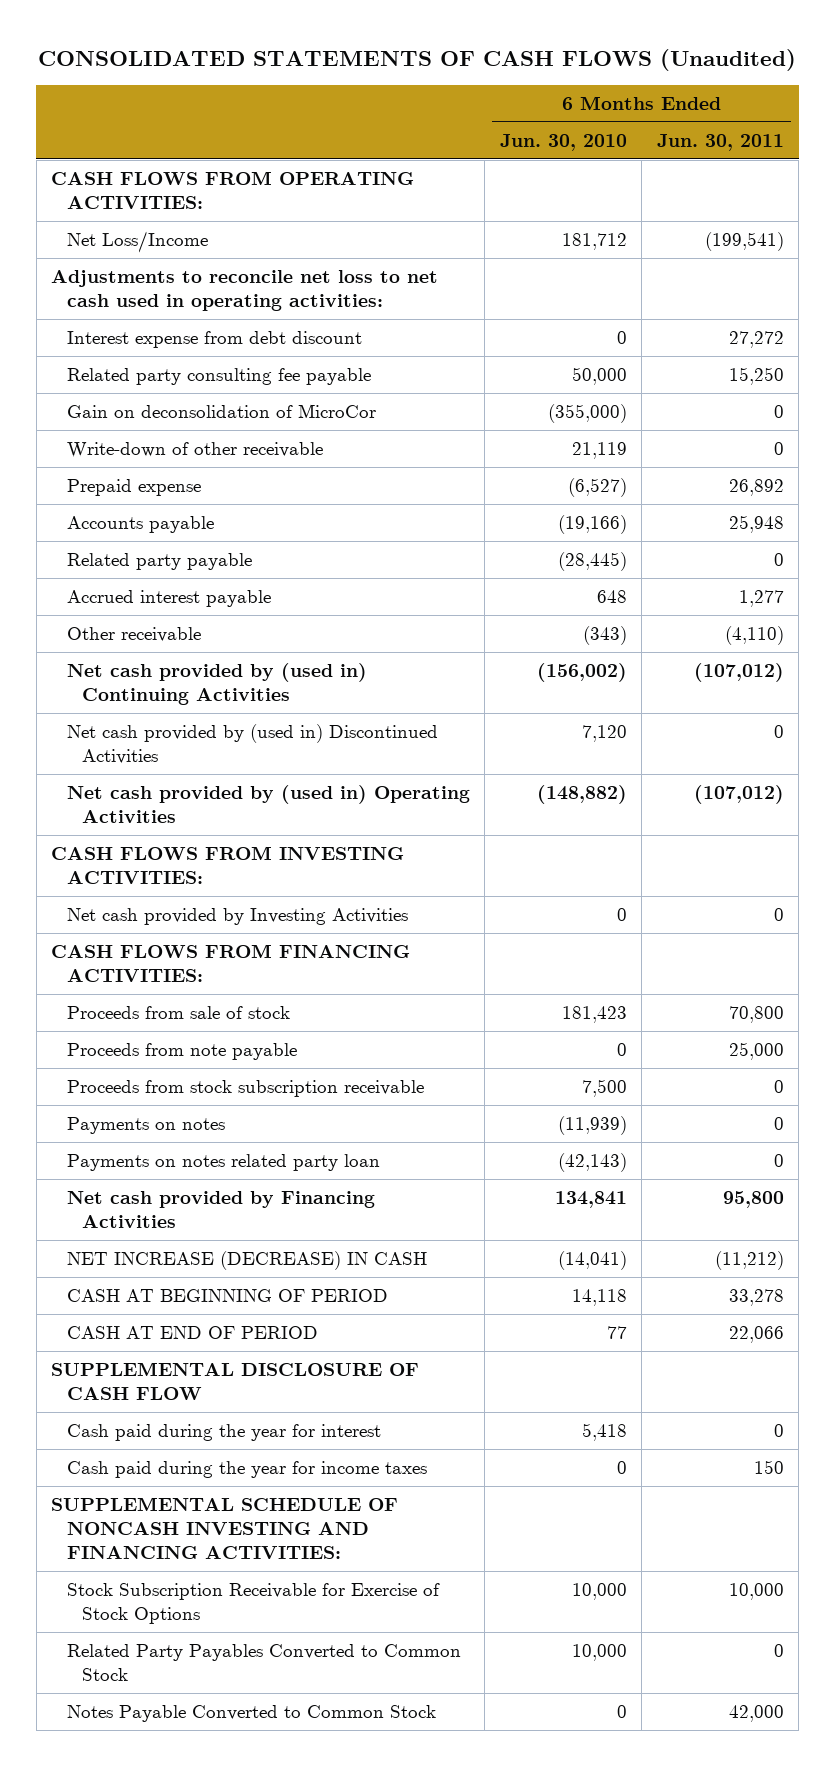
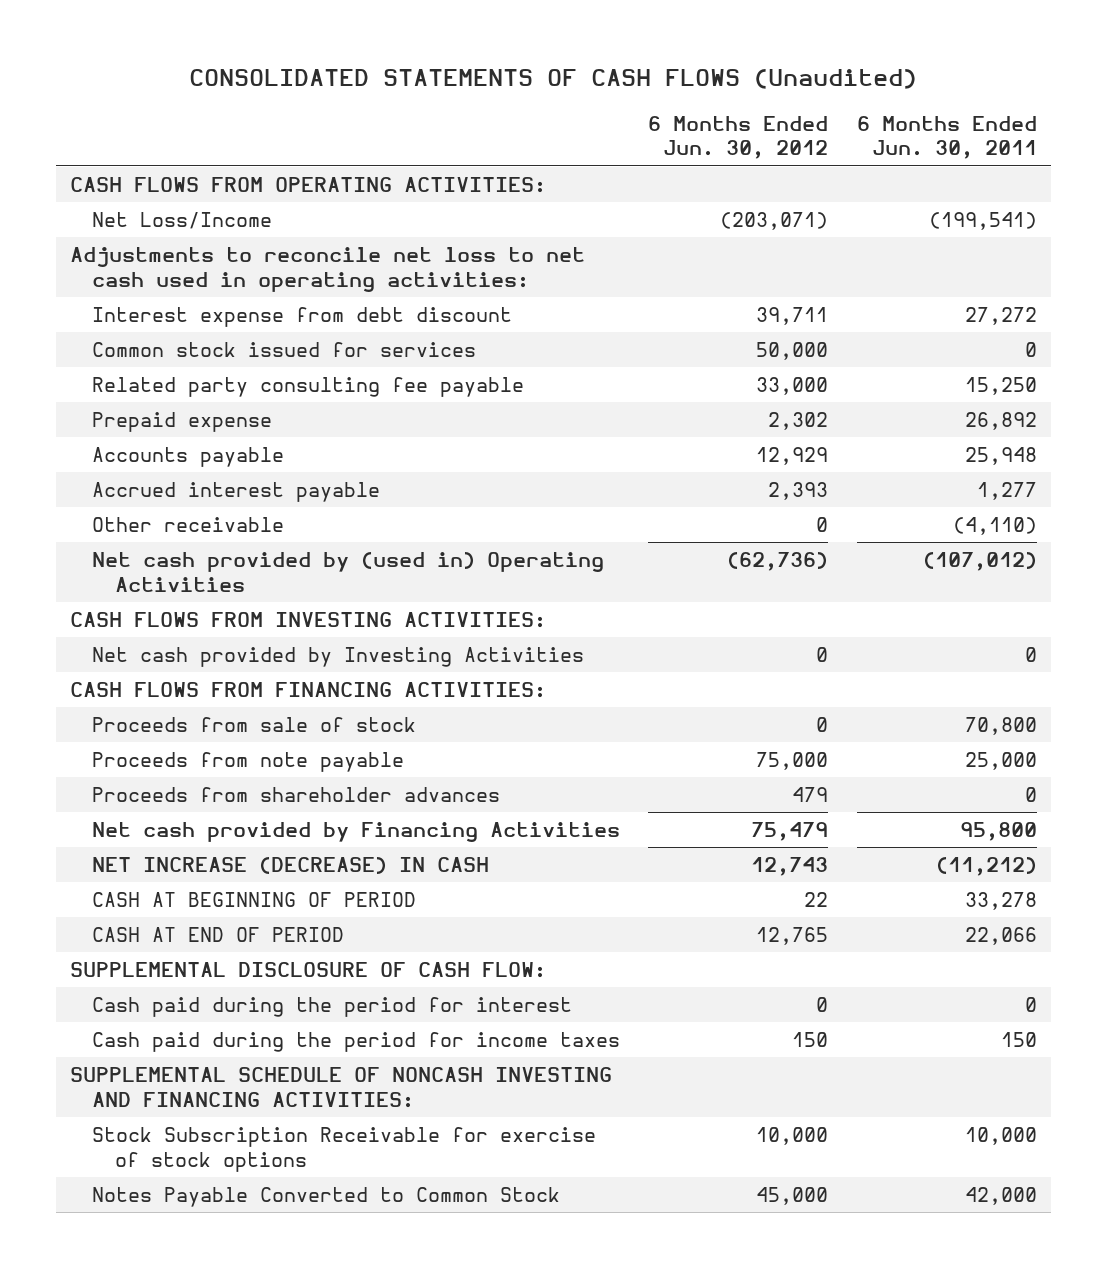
[499,134,627,152] Jun. 30, 2010 -> none
none -> [648,115,829,160] 6 Months Ended Jun. 30, 2012
none -> [92,342,477,358] Common stock issued for services
[66,404,376,419] Gain on deconsolidation of MicroCor -> none
[66,442,323,459] Write-down of other receivable -> none
[66,553,252,571] Related party payable -> none
[66,663,367,706] Net cash provided by (used in) Continuing Activities -> none
[66,724,438,765] Net cash provided by (used in) Discontinued Activities -> none
[66,1080,424,1098] Proceeds from stock subscription receivable -> none
[66,1117,225,1135] Payments on notes -> none
[66,1154,380,1172] Payments on notes related party loan -> none
none -> [92,787,501,803] Proceeds from shareholder advances
[51,1362,420,1401] SUPPLEMENTAL DISCLOSURE OF CASH FLOW -> [69,962,546,979] SUPPLEMENTAL DISCLOSURE OF CASH FLOW:
[66,1424,381,1442] Cash paid during the year for interest -> [92,997,573,1018] Cash paid during the period for interest
[66,1461,427,1479] Cash paid during the year for income taxes -> [92,1032,621,1053] Cash paid during the period for income taxes
[66,1644,461,1682] Related Party Payables Converted to Common Stock -> none
[66,1583,440,1625] Stock Subscription Receivable for Exercise of Stock Options -> [92,1127,597,1172] Stock Subscription Receivable for exercise of stock options

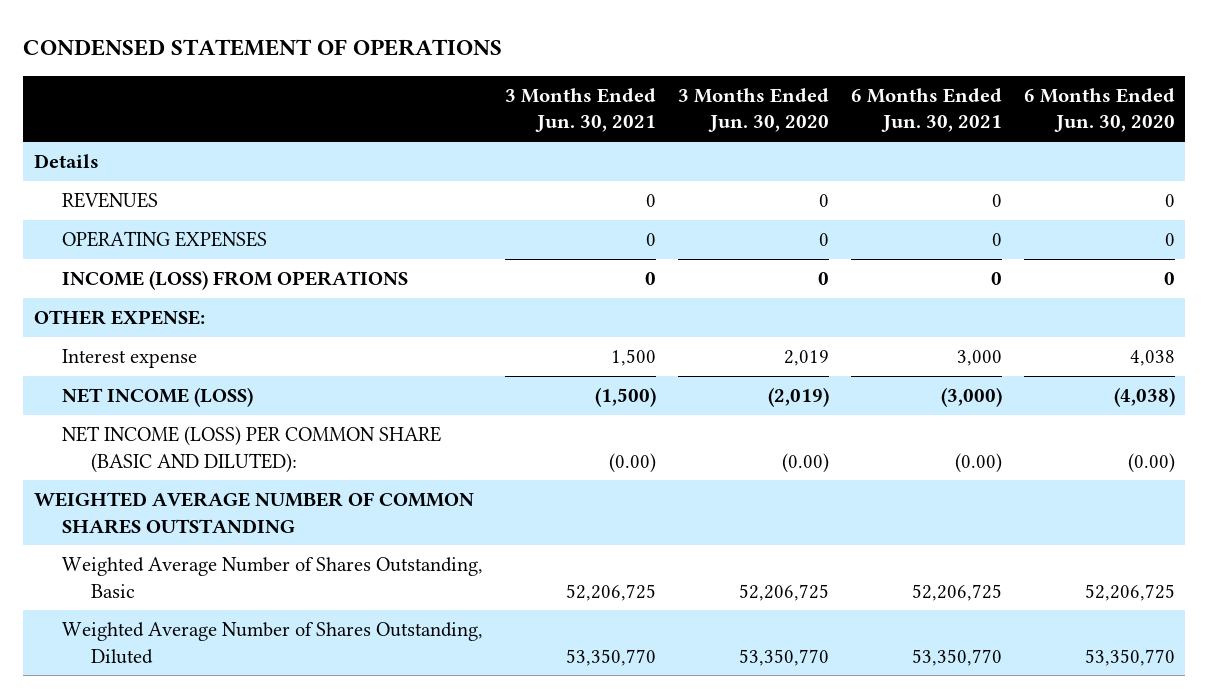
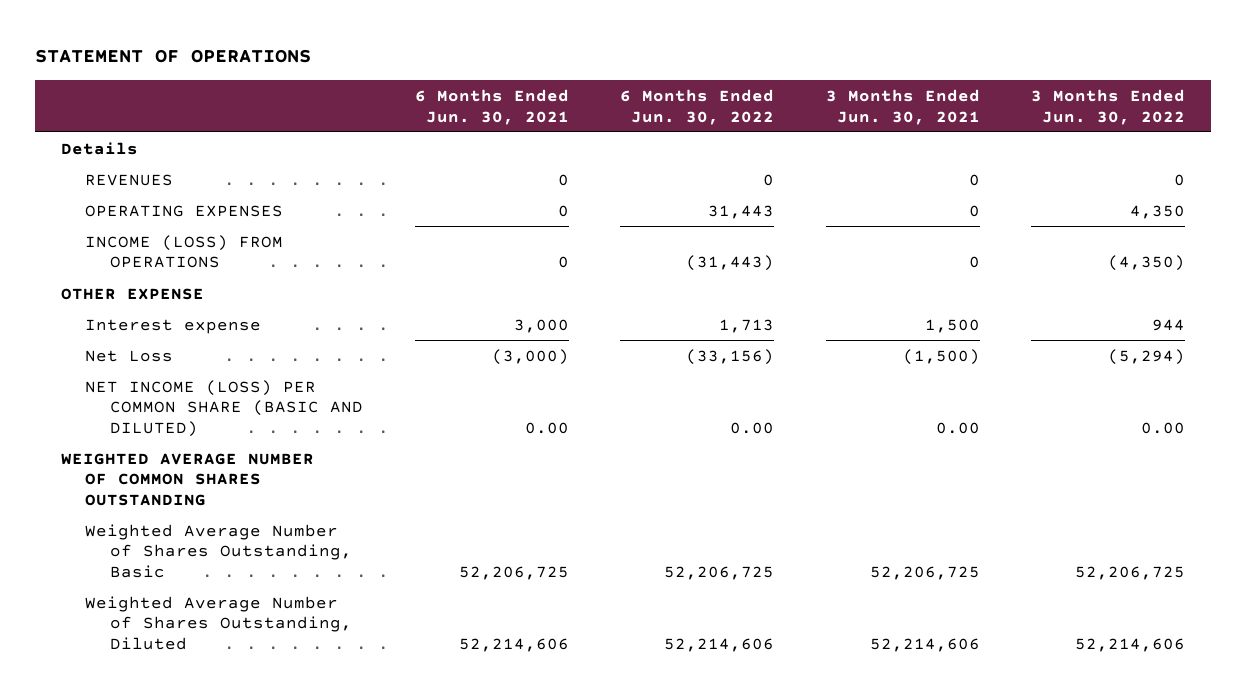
[23,39,503,57] CONDENSED STATEMENT OF OPERATIONS -> [35,49,312,64] STATEMENT OF OPERATIONS
[677,88,829,133] 3 Months Ended Jun. 30, 2020 -> none
[1023,88,1175,133] 6 Months Ended Jun. 30, 2020 -> none
none -> [620,88,775,125] 6 Months Ended Jun. 30, 2022
none -> [1031,88,1186,125] 3 Months Ended Jun. 30, 2022
[34,310,206,326] OTHER EXPENSE: -> [60,287,204,300] OTHER EXPENSE
[62,387,254,408] NET INCOME (LOSS) -> [85,349,174,362] Net Loss
[62,426,442,473] NET INCOME (LOSS) PER COMMON SHARE (BASIC AND DILUTED): -> [85,379,363,438] NET INCOME (LOSS) PER COMMON SHARE (BASIC AND DILUTED)
[609,452,657,473] (0.00) -> [935,422,980,435] 0.00
[954,452,1002,473] (0.00) -> [524,422,569,435] 0.00
[566,648,657,666] 53,350,770 -> [869,638,980,653] 52,214,606
[911,648,1002,666] 53,350,770 -> [458,638,569,653] 52,214,606

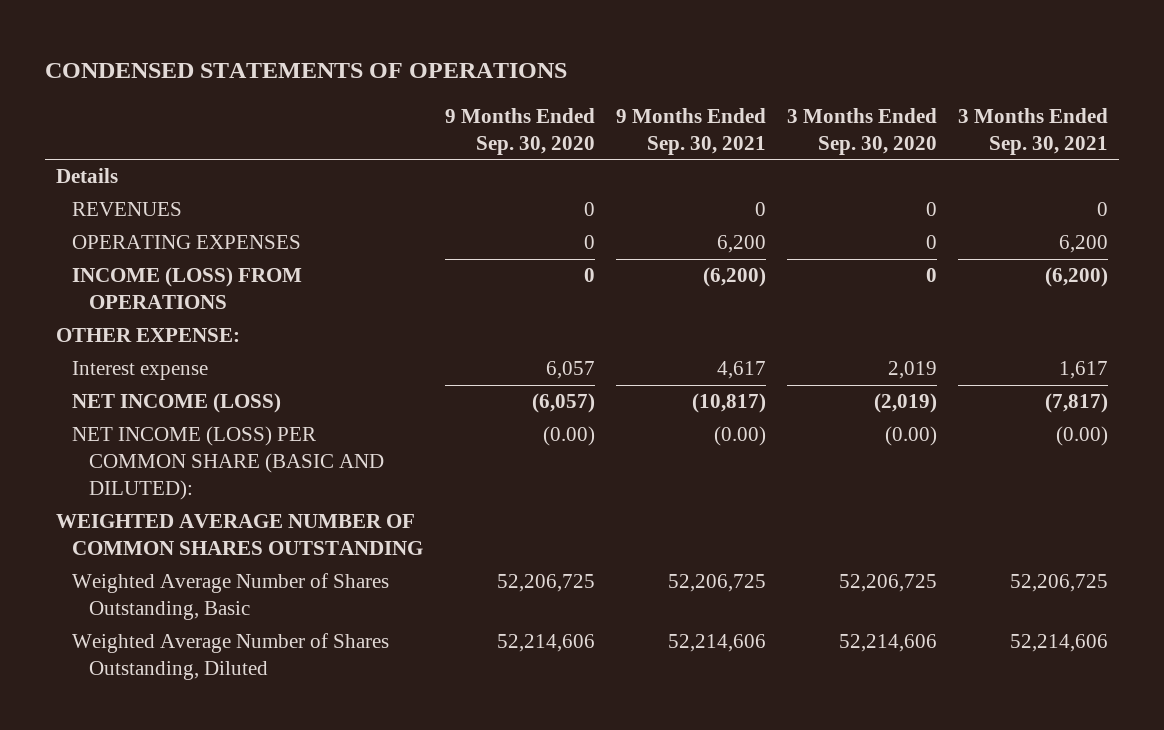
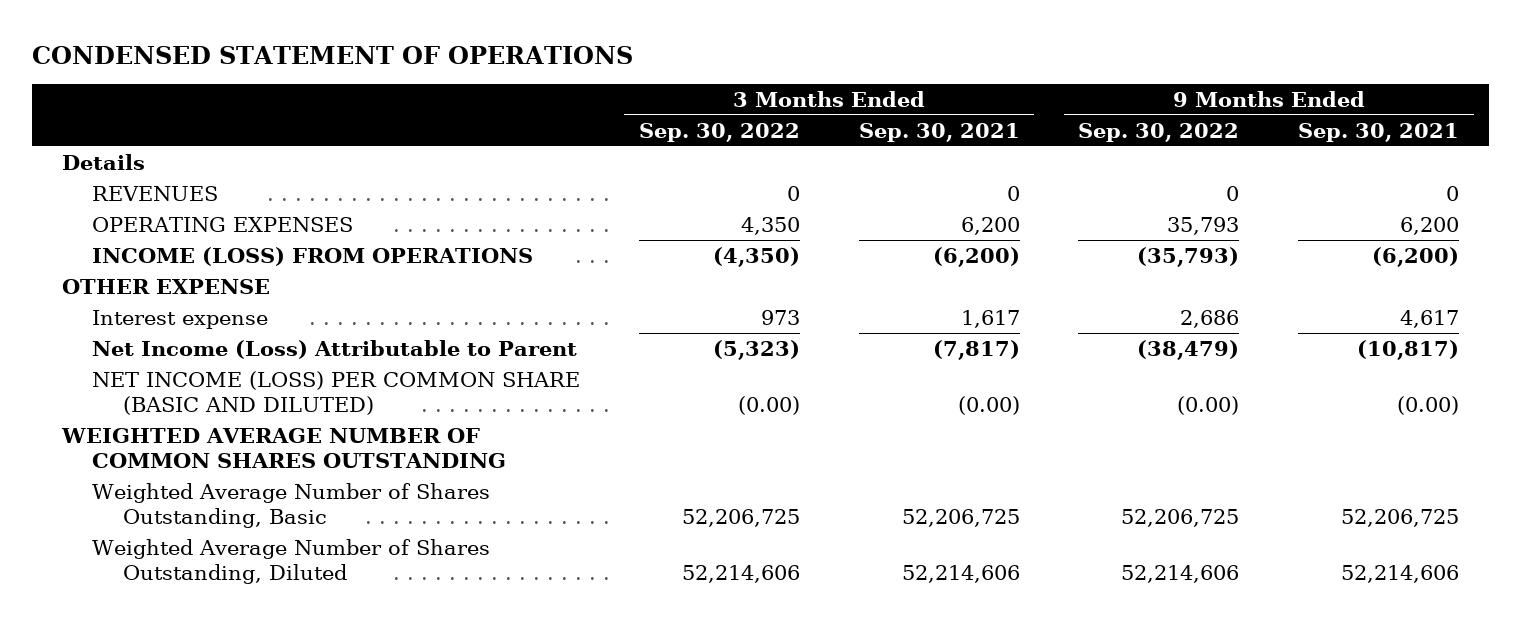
[45,63,568,79] CONDENSED STATEMENTS OF OPERATIONS -> [32,45,634,64] CONDENSED STATEMENT OF OPERATIONS
[444,107,595,155] 9 Months Ended Sep. 30, 2020 -> none
[787,107,938,155] 3 Months Ended Sep. 30, 2020 -> none
none -> [638,122,800,142] Sep. 30, 2022
none -> [1078,122,1240,142] Sep. 30, 2022
[55,328,240,343] OTHER EXPENSE: -> [61,278,270,294] OTHER EXPENSE
[72,393,282,414] NET INCOME (LOSS) -> [92,339,578,359] Net Income (Loss) Attributable to Parent
[72,426,384,501] NET INCOME (LOSS) PER COMMON SHARE (BASIC AND DILUTED): -> [92,370,581,415] NET INCOME (LOSS) PER COMMON SHARE (BASIC AND DILUTED)

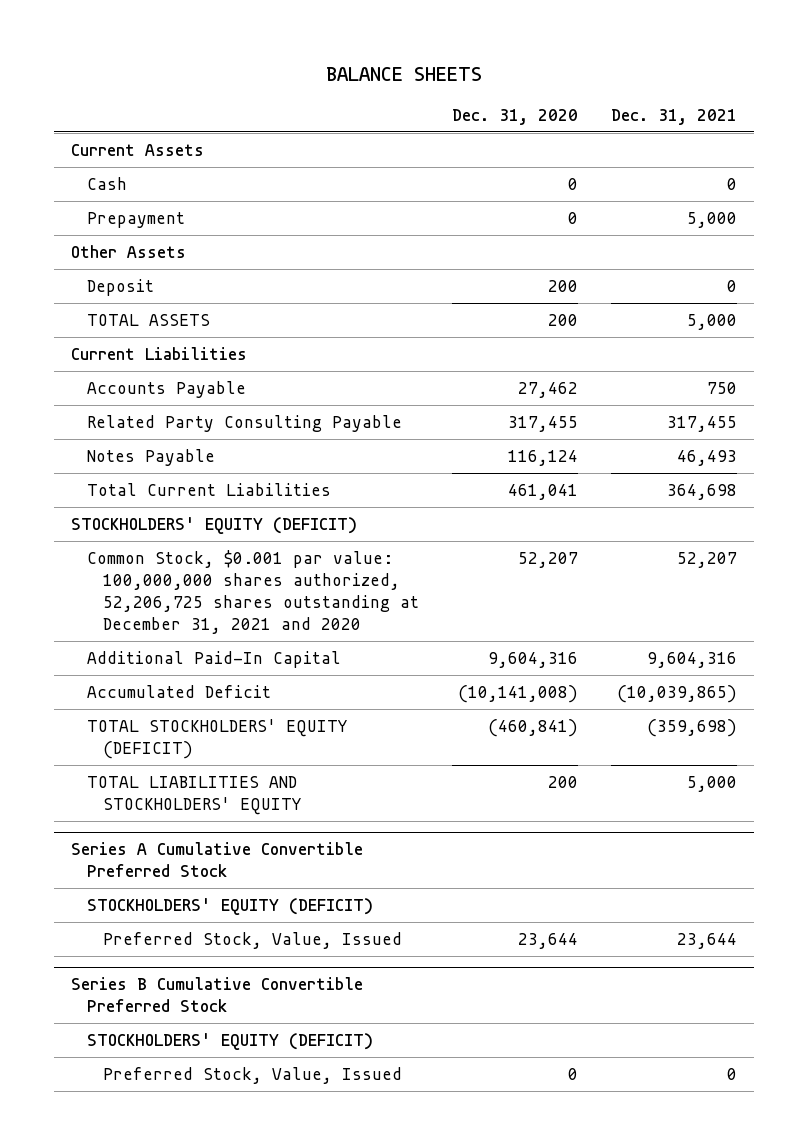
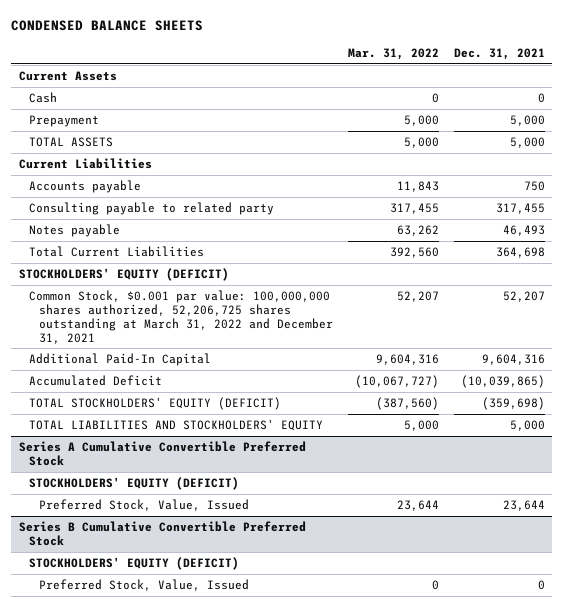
[326,66,483,81] BALANCE SHEETS -> [11,19,204,31] CONDENSED BALANCE SHEETS
[452,108,579,125] Dec. 31, 2020 -> none
none -> [348,47,440,60] Mar. 31, 2022
[70,244,186,258] Other Assets -> none
[86,278,154,296] Deposit -> none
[86,380,246,398] Accounts Payable -> [29,180,142,194] Accounts payable
[86,414,402,432] Related Party Consulting Payable -> [29,202,275,216] Consulting payable to related party
[86,448,215,466] Notes Payable -> [29,224,121,238] Notes payable
[86,549,419,635] Common Stock, $0.001 par value: 100,000,000 shares authorized, 52,206,725 shares outstanding at December 31, 2021 and 2020 -> [29,290,334,344] Common Stock, $0.001 par value: 100,000,000 shares authorized, 52,206,725 shares outstanding at March 31, 2022 and December 31, 2021

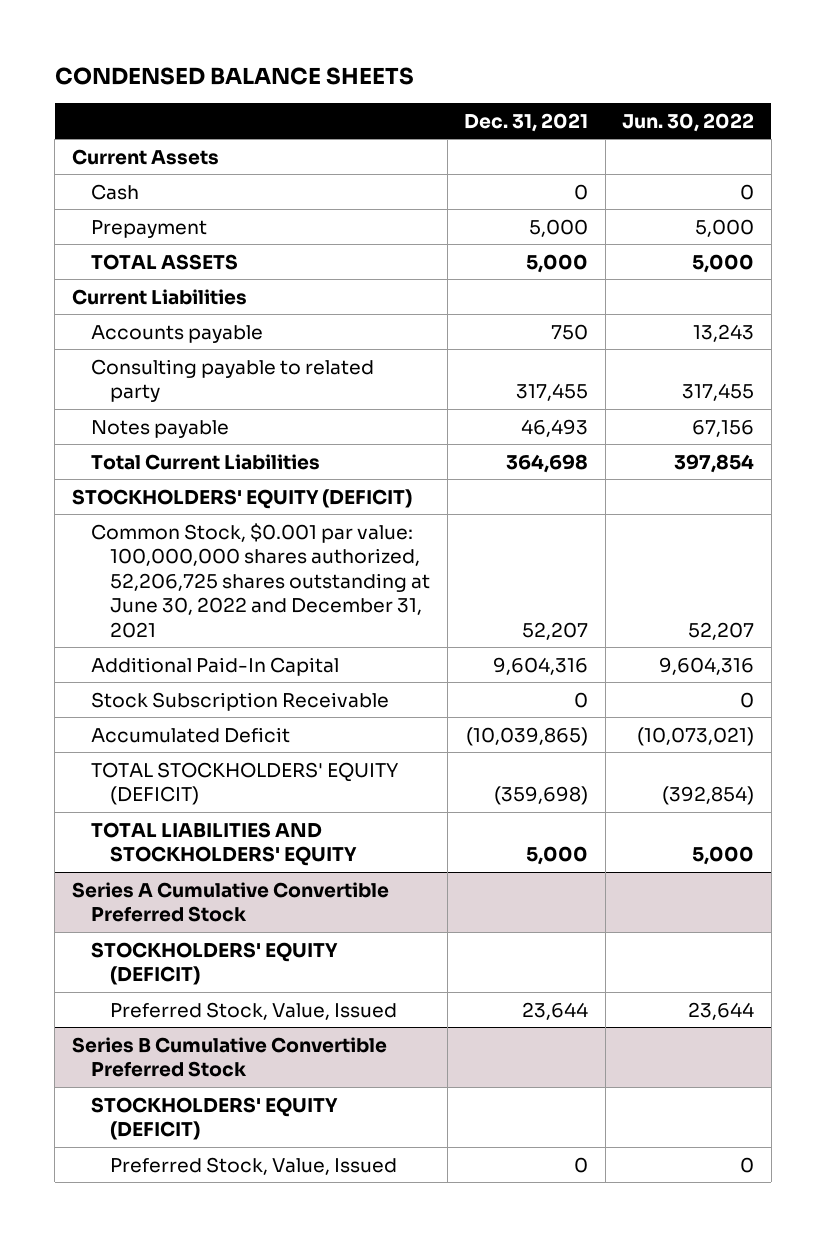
[348,47,440,60] Mar. 31, 2022 -> none
none -> [622,112,755,132] Jun. 30, 2022
[29,290,334,344] Common Stock, $0.001 par value: 100,000,000 shares authorized, 52,206,725 shares outstanding at March 31, 2022 and December 31, 2021 -> [91,522,431,638] Common Stock, $0.001 par value: 100,000,000 shares authorized, 52,206,725 shares outstanding at June 30, 2022 and December 31, 2021
none -> [91,691,390,711] Stock Subscription Receivable

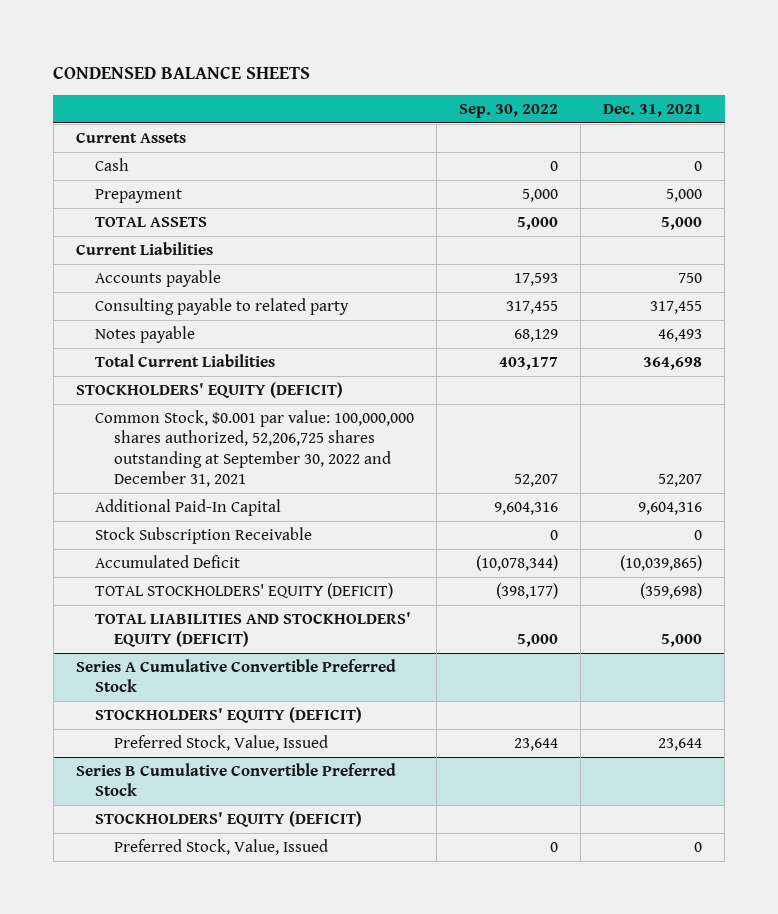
[622,112,755,132] Jun. 30, 2022 -> none
none -> [459,103,559,118] Sep. 30, 2022
[91,522,431,638] Common Stock, $0.001 par value: 100,000,000 shares authorized, 52,206,725 shares outstanding at June 30, 2022 and December 31, 2021 -> [95,409,415,487] Common Stock, $0.001 par value: 100,000,000 shares authorized, 52,206,725 shares outstanding at September 30, 2022 and December 31, 2021
[91,821,358,867] TOTAL LIABILITIES AND STOCKHOLDERS' EQUITY -> [95,611,412,648] TOTAL LIABILITIES AND STOCKHOLDERS' EQUITY (DEFICIT)

